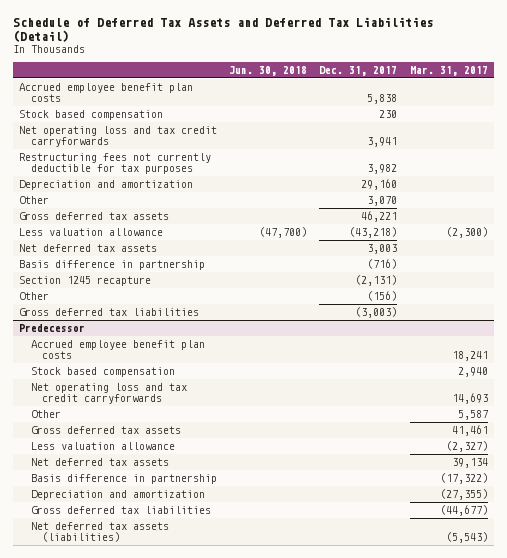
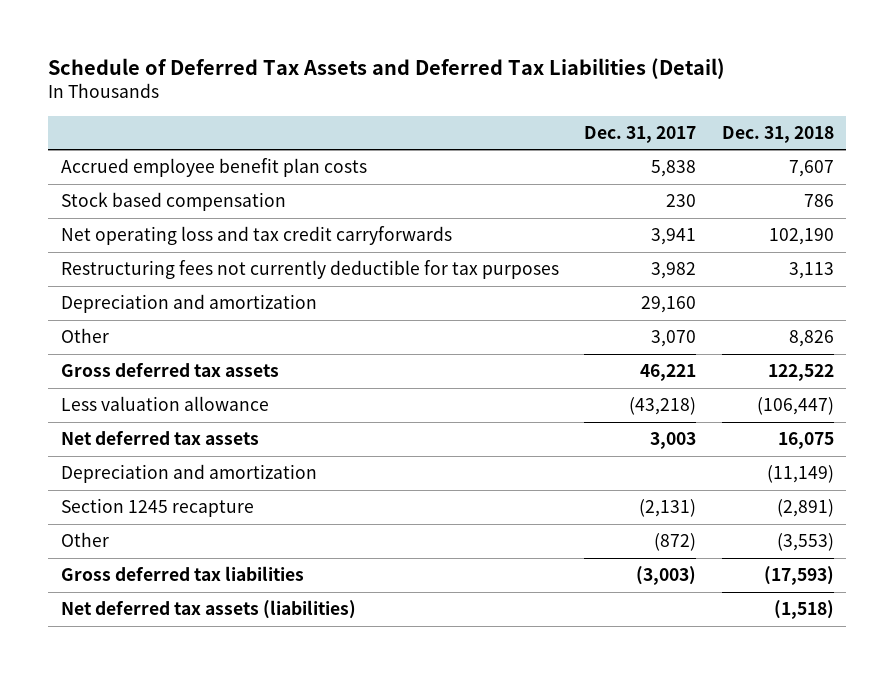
[229,65,308,76] Jun. 30, 2018 -> none
[409,65,488,76] Mar. 31, 2017 -> none
none -> [721,125,834,143] Dec. 31, 2018
[18,260,205,271] Basis difference in partnership -> none
none -> [60,464,317,484] Depreciation and amortization
[367,291,398,302] (156) -> [654,533,697,552] (872)
[18,324,85,333] Predecessor -> none
[30,340,205,360] Accrued employee benefit plan costs -> none
[30,367,175,378] Stock based compensation -> none
[30,383,187,405] Net operating loss and tax credit carryforwards -> none
[30,410,61,419] Other -> none
[30,426,181,435] Gross deferred tax assets -> none
[30,442,175,451] Less valuation allowance -> none
[30,458,169,467] Net deferred tax assets -> none
[30,474,217,485] Basis difference in partnership -> none
[30,490,205,501] Depreciation and amortization -> none
[30,506,211,515] Gross deferred tax liabilities -> none
[30,522,169,543] Net deferred tax assets (liabilities) -> none
none -> [60,600,356,620] Net deferred tax assets (liabilities)

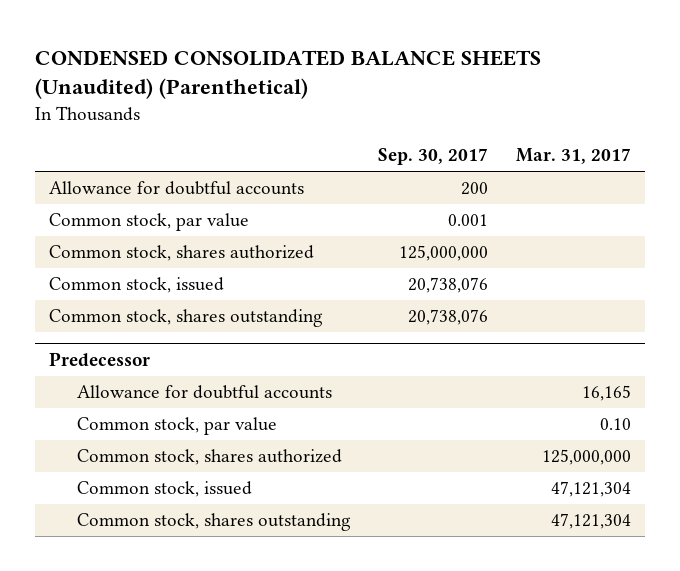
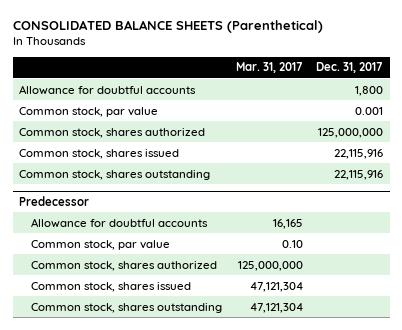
[35,49,542,100] CONDENSED CONSOLIDATED BALANCE SHEETS (Unaudited) (Parenthetical) -> [12,20,323,34] CONSOLIDATED BALANCE SHEETS (Parenthetical)
[378,148,489,166] Sep. 30, 2017 -> none
none -> [315,62,383,74] Dec. 31, 2017
[48,277,224,294] Common stock, issued -> [19,148,180,159] Common stock, shares issued
[77,481,253,498] Common stock, issued -> [31,281,192,292] Common stock, shares issued

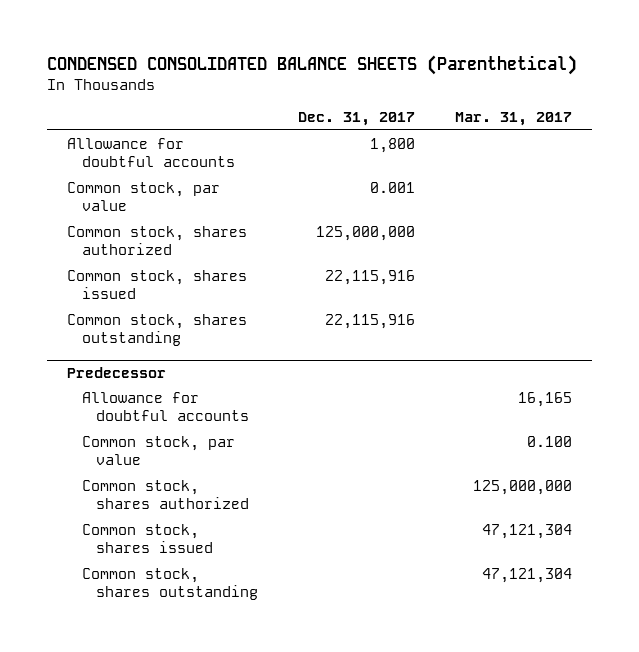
[12,20,323,34] CONSOLIDATED BALANCE SHEETS (Parenthetical) -> [47,55,578,76] CONDENSED CONSOLIDATED BALANCE SHEETS (Parenthetical)
[281,239,303,248] 0.10 -> [526,435,572,447] 0.100

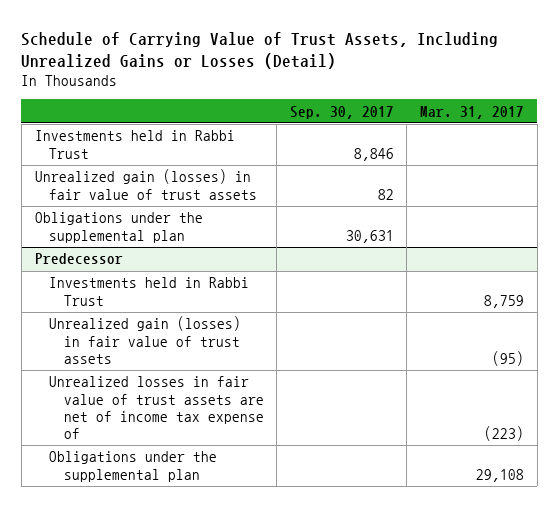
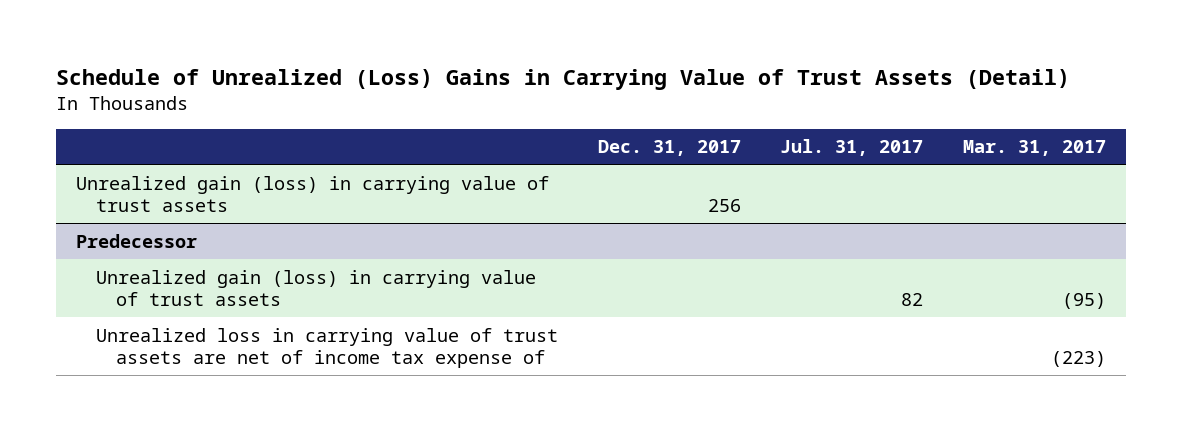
[21,31,499,69] Schedule of Carrying Value of Trust Assets, Including Unrealized Gains or Losses (Detail) -> [55,68,1070,90] Schedule of Unrealized (Loss) Gains in Carrying Value of Trust Assets (Detail)
[289,105,394,119] Sep. 30, 2017 -> none
none -> [597,140,741,157] Dec. 31, 2017
none -> [780,139,924,157] Jul. 31, 2017
[34,130,235,159] Investments held in Rabbi Trust -> none
[34,212,203,243] Obligations under the supplemental plan -> none
[34,169,258,200] Unrealized gain (losses) in fair value of trust assets -> [75,175,549,213] Unrealized gain (loss) in carrying value of trust assets
[49,277,250,306] Investments held in Rabbi Trust -> none
[49,451,218,482] Obligations under the supplemental plan -> none
[49,316,242,364] Unrealized gain (losses) in fair value of trust assets -> [96,269,537,307] Unrealized gain (loss) in carrying value of trust assets
[49,376,264,440] Unrealized losses in fair value of trust assets are net of income tax expense of -> [96,327,559,369] Unrealized loss in carrying value of trust assets are net of income tax expense of

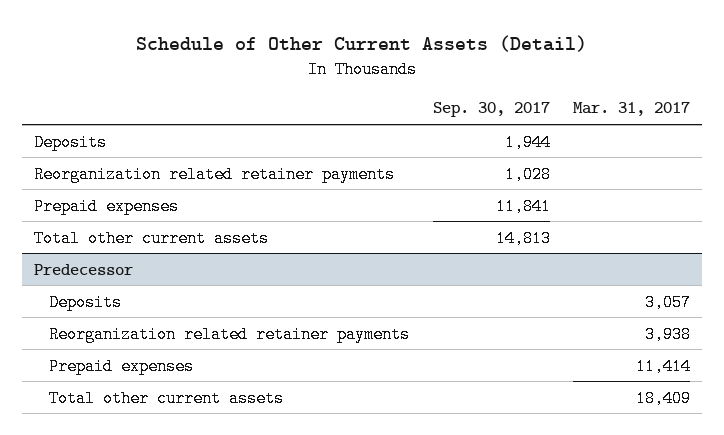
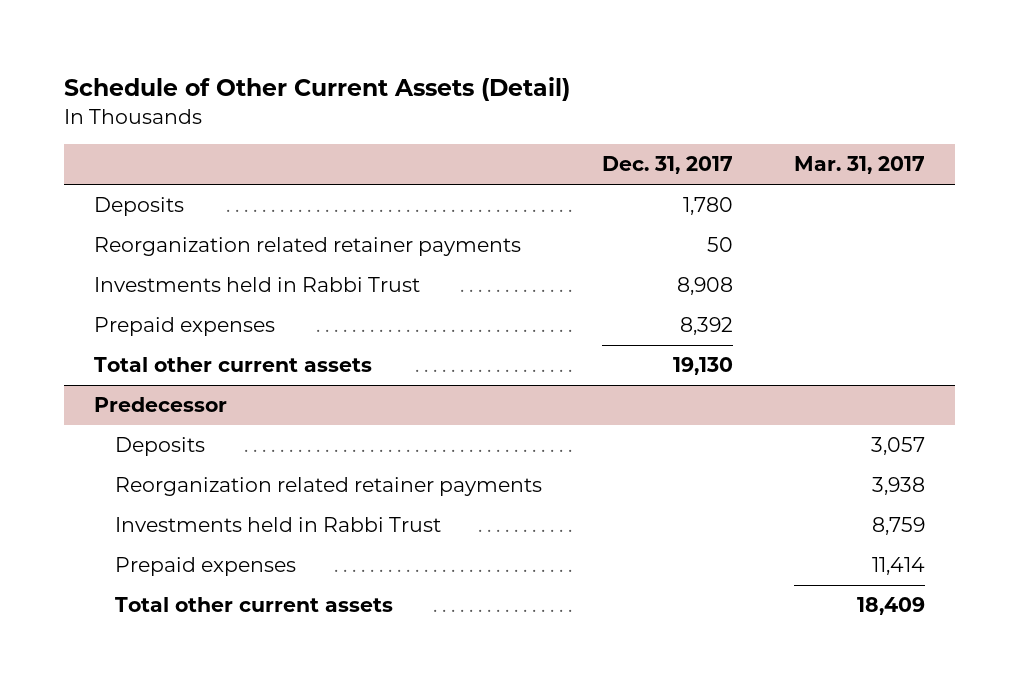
[432,102,550,118] Sep. 30, 2017 -> none
none -> [602,156,734,175] Dec. 31, 2017
none -> [94,277,421,293] Investments held in Rabbi Trust
none -> [114,517,441,533] Investments held in Rabbi Trust

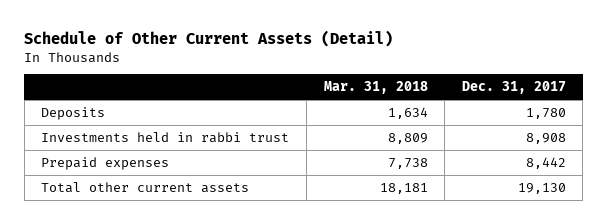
[793,156,925,175] Mar. 31, 2017 -> none
none -> [323,81,428,95] Mar. 31, 2018
[94,237,522,257] Reorganization related retainer payments -> none
[94,277,421,293] Investments held in Rabbi Trust -> [41,131,290,143] Investments held in rabbi trust
[680,317,734,336] 8,392 -> [525,156,566,169] 8,442
[94,397,228,413] Predecessor -> none
[114,437,205,457] Deposits -> none
[114,477,542,497] Reorganization related retainer payments -> none
[114,517,441,533] Investments held in Rabbi Trust -> none
[114,557,296,577] Prepaid expenses -> none
[114,597,393,613] Total other current assets -> none

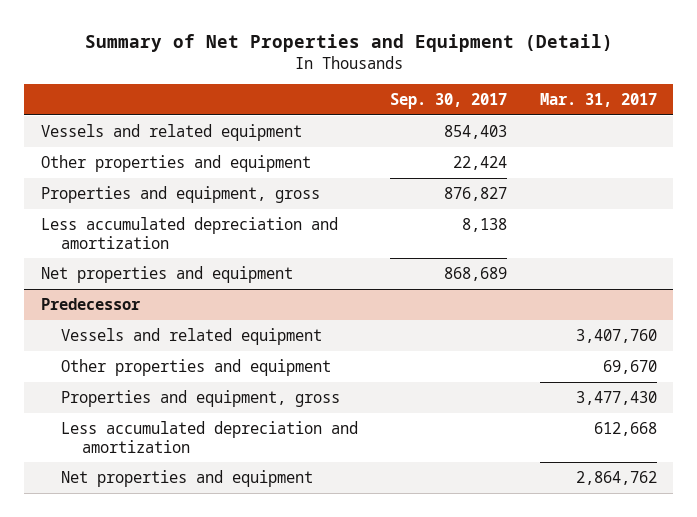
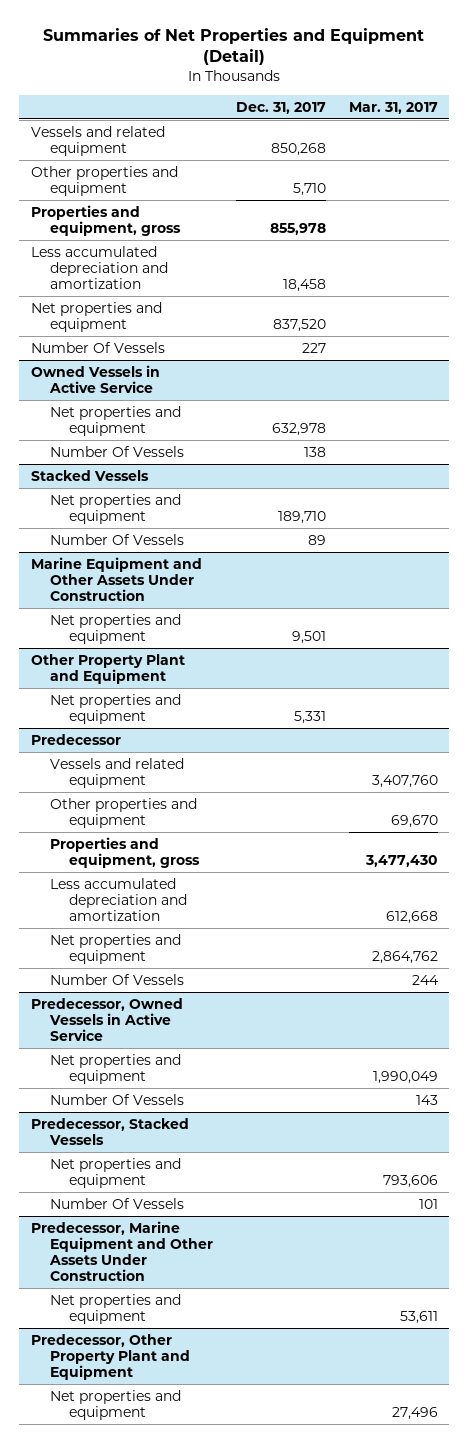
[84,34,613,53] Summary of Net Properties and Equipment (Detail) -> [43,27,425,66] Summaries of Net Properties and Equipment (Detail)
[390,92,508,109] Sep. 30, 2017 -> none
none -> [235,101,326,114] Dec. 31, 2017
none -> [30,341,165,353] Number Of Vessels
none -> [30,364,160,394] Owned Vessels in Active Service
none -> [49,405,181,437] Net properties and equipment
none -> [49,445,184,457] Number Of Vessels
none -> [30,469,149,481] Stacked Vessels
none -> [49,493,181,525] Net properties and equipment
none -> [49,533,184,545] Number Of Vessels
none -> [30,556,202,602] Marine Equipment and Other Assets Under Construction
none -> [49,613,181,645] Net properties and equipment
none -> [30,653,185,685] Other Property Plant and Equipment
none -> [49,693,181,725] Net properties and equipment
none -> [49,973,184,985] Number Of Vessels
none -> [30,997,183,1042] Predecessor, Owned Vessels in Active Service
none -> [49,1053,181,1085] Net properties and equipment
none -> [49,1093,184,1105] Number Of Vessels
none -> [30,1117,189,1146] Predecessor, Stacked Vessels
none -> [49,1157,181,1189] Net properties and equipment
none -> [49,1197,184,1209] Number Of Vessels
none -> [30,1220,213,1282] Predecessor, Marine Equipment and Other Assets Under Construction
none -> [49,1293,181,1325] Net properties and equipment
none -> [30,1333,190,1381] Predecessor, Other Property Plant and Equipment
none -> [49,1389,181,1421] Net properties and equipment

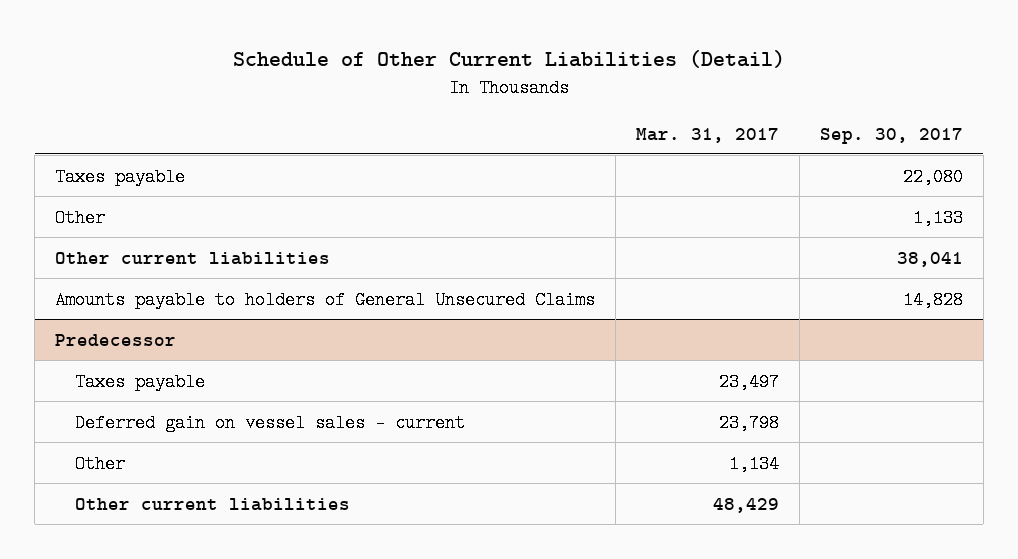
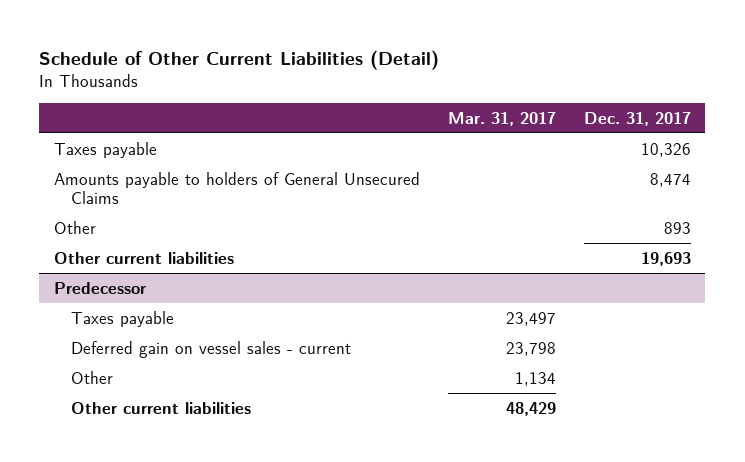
[819,127,963,144] Sep. 30, 2017 -> none
none -> [584,111,692,126] Dec. 31, 2017
[55,290,596,309] Amounts payable to holders of General Unsecured Claims -> [53,171,420,205] Amounts payable to holders of General Unsecured Claims

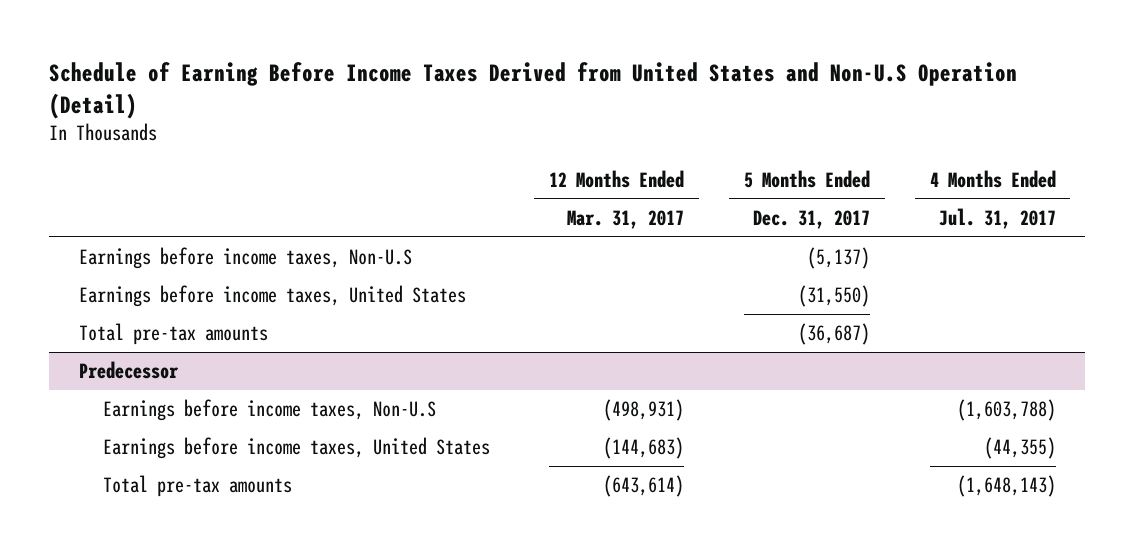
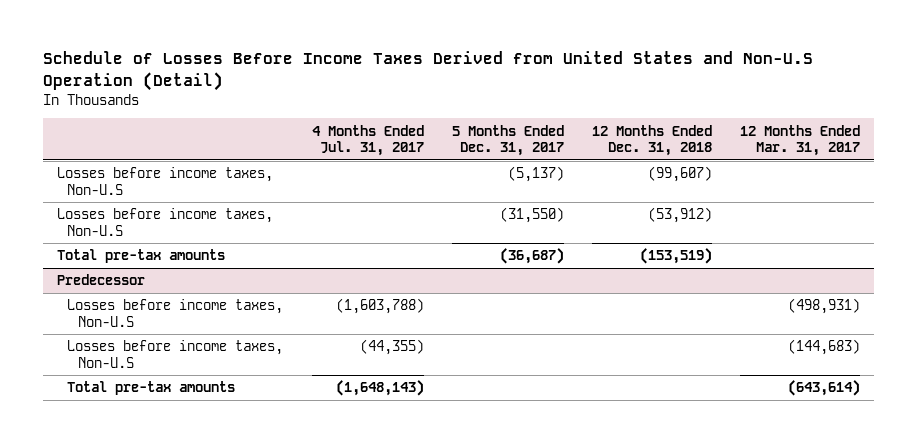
[49,61,1018,119] Schedule of Earning Before Income Taxes Derived from United States and Non-U.S Operation (Detail) -> [42,51,813,91] Schedule of Losses Before Income Taxes Derived from United States and Non-U.S Operation (Detail)
none -> [592,124,713,157] 12 Months Ended Dec. 31, 2018
[78,247,412,270] Earnings before income taxes, Non-U.S -> [56,167,273,195] Losses before income taxes, Non-U.S
[78,285,466,308] Earnings before income taxes, United States -> [56,208,273,236] Losses before income taxes, Non-U.S
[102,399,436,422] Earnings before income taxes, Non-U.S -> [67,299,284,327] Losses before income taxes, Non-U.S
[102,437,490,460] Earnings before income taxes, United States -> [67,340,284,368] Losses before income taxes, Non-U.S

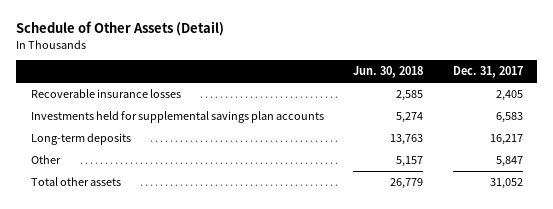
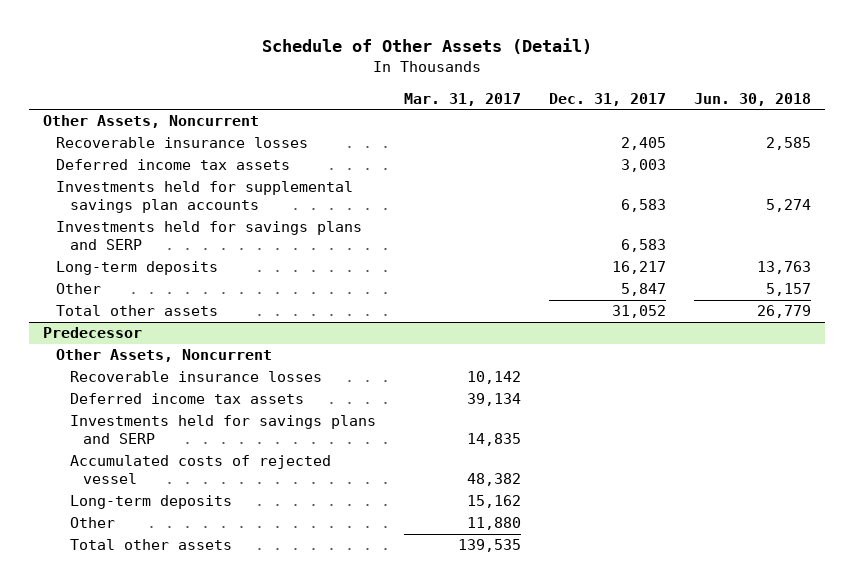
none -> [403,92,521,106] Mar. 31, 2017
none -> [42,115,259,129] Other Assets, Noncurrent
none -> [56,159,291,171] Deferred income tax assets
none -> [56,221,363,251] Investments held for savings plans and SERP
none -> [42,327,142,339] Predecessor
none -> [56,349,273,363] Other Assets, Noncurrent
none -> [69,371,322,383] Recoverable insurance losses
none -> [69,393,304,405] Deferred income tax assets
none -> [69,415,376,445] Investments held for savings plans and SERP
none -> [69,455,331,485] Accumulated costs of rejected vessel
none -> [69,495,232,510] Long-term deposits
none -> [69,517,115,529] Other
none -> [69,539,232,551] Total other assets

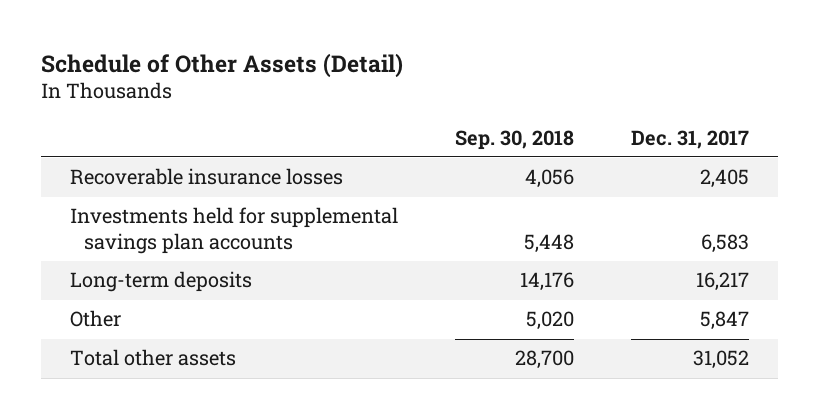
[403,92,521,106] Mar. 31, 2017 -> none
[694,92,812,106] Jun. 30, 2018 -> none
none -> [454,129,574,150] Sep. 30, 2018
[42,115,259,129] Other Assets, Noncurrent -> none
[56,159,291,171] Deferred income tax assets -> none
[56,221,363,251] Investments held for savings plans and SERP -> none
[42,327,142,339] Predecessor -> none
[56,349,273,363] Other Assets, Noncurrent -> none
[69,371,322,383] Recoverable insurance losses -> none
[69,393,304,405] Deferred income tax assets -> none
[69,415,376,445] Investments held for savings plans and SERP -> none
[69,455,331,485] Accumulated costs of rejected vessel -> none
[69,495,232,510] Long-term deposits -> none
[69,517,115,529] Other -> none
[69,539,232,551] Total other assets -> none

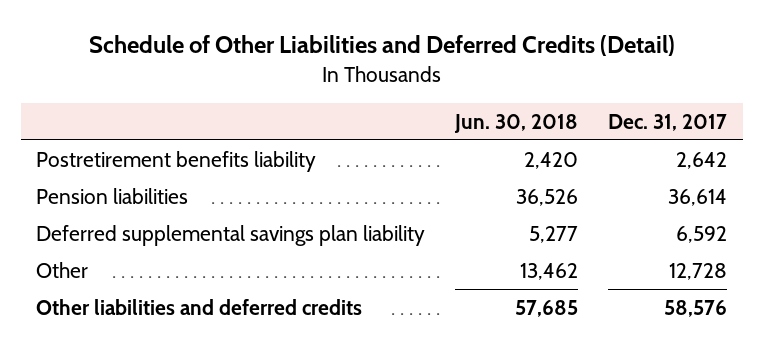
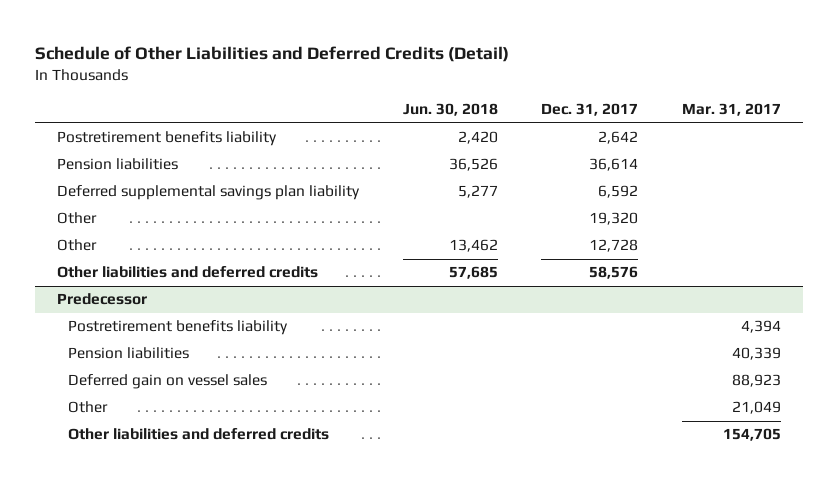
none -> [682,103,782,117] Mar. 31, 2017
none -> [57,212,98,225] Other
none -> [57,293,148,306] Predecessor
none -> [68,320,289,336] Postretirement benefits liability
none -> [68,347,190,360] Pension liabilities
none -> [68,374,268,390] Deferred gain on vessel sales
none -> [68,401,109,414] Other
none -> [68,428,330,441] Other liabilities and deferred credits

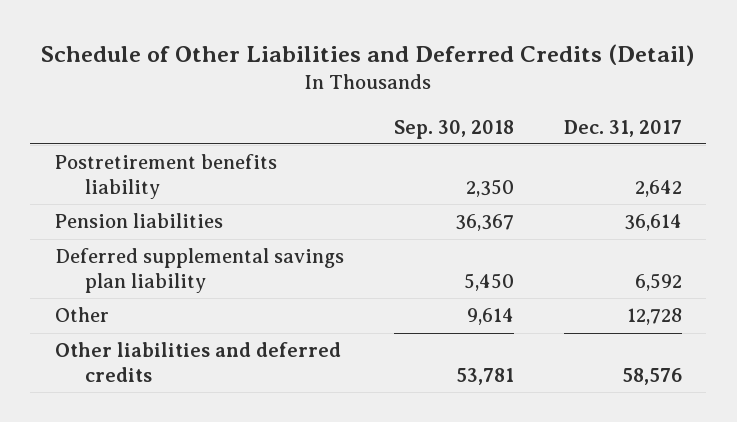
[402,103,498,117] Jun. 30, 2018 -> none
[682,103,782,117] Mar. 31, 2017 -> none
none -> [393,119,514,139] Sep. 30, 2018
[57,212,98,225] Other -> none
[57,293,148,306] Predecessor -> none
[68,320,289,336] Postretirement benefits liability -> none
[68,347,190,360] Pension liabilities -> none
[68,374,268,390] Deferred gain on vessel sales -> none
[68,401,109,414] Other -> none
[68,428,330,441] Other liabilities and deferred credits -> none

